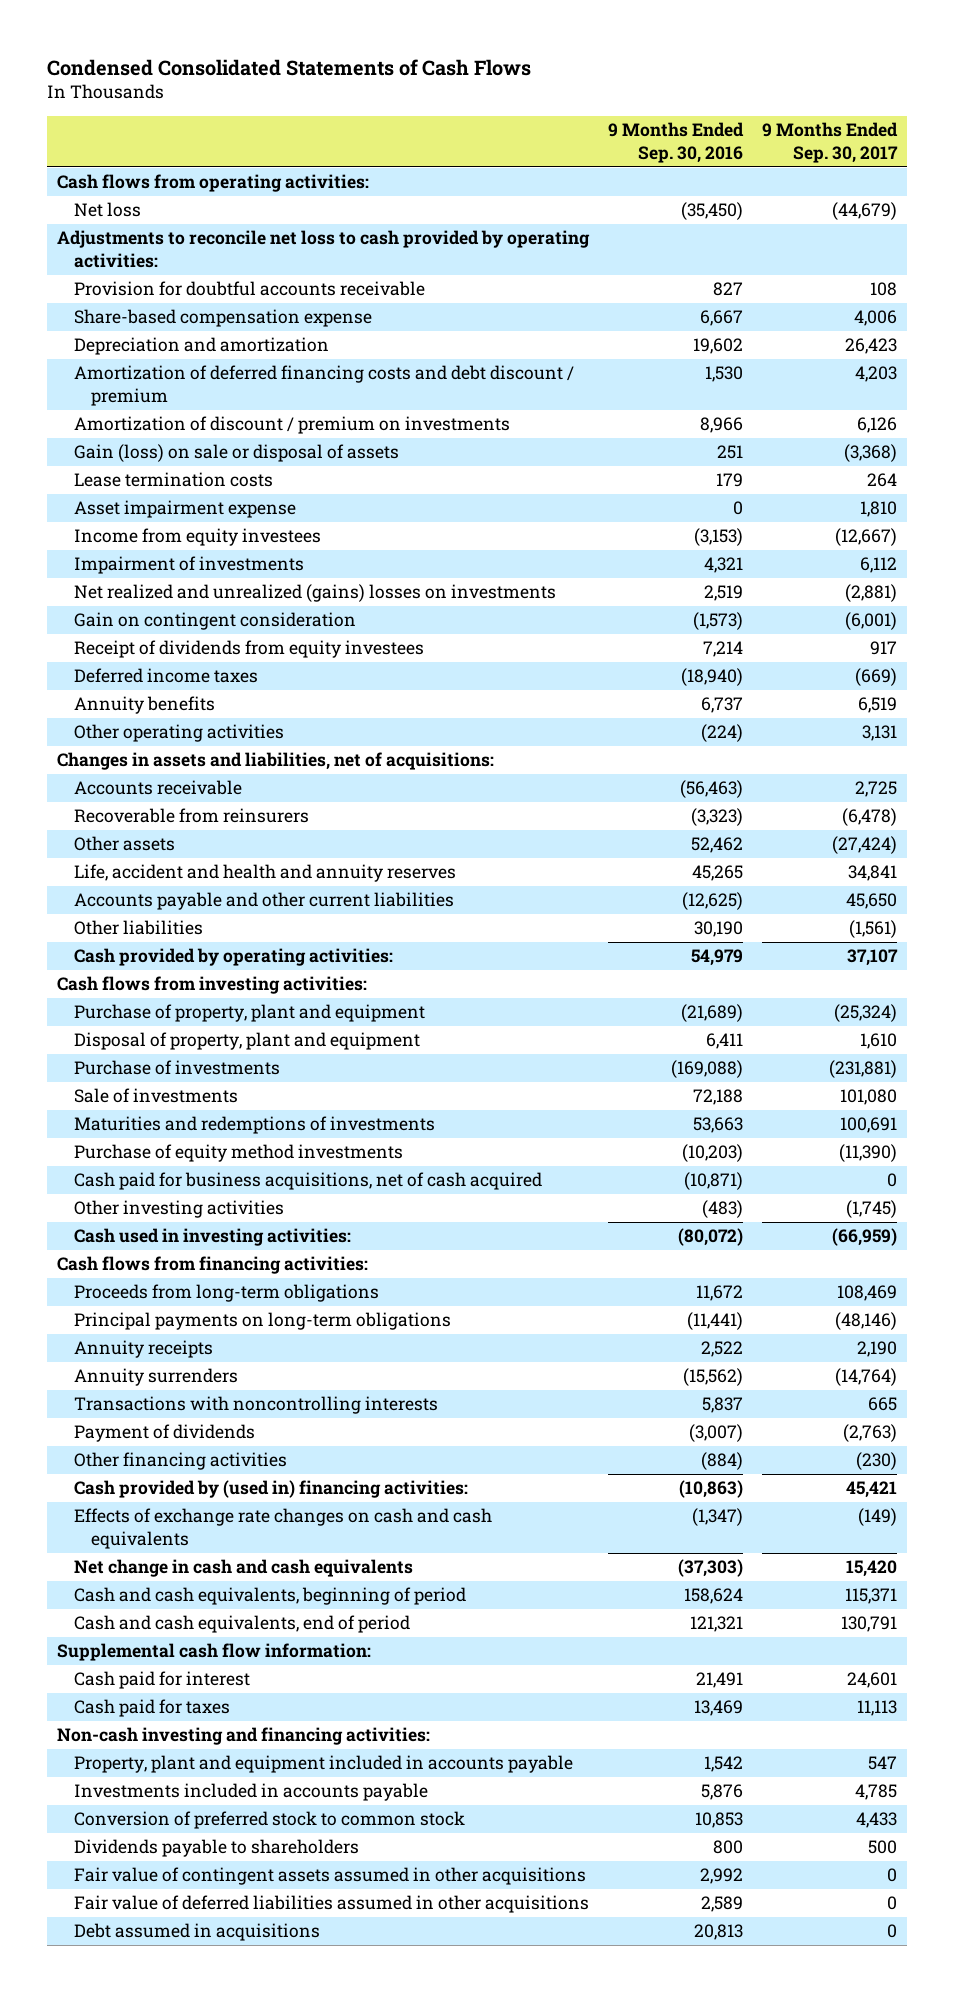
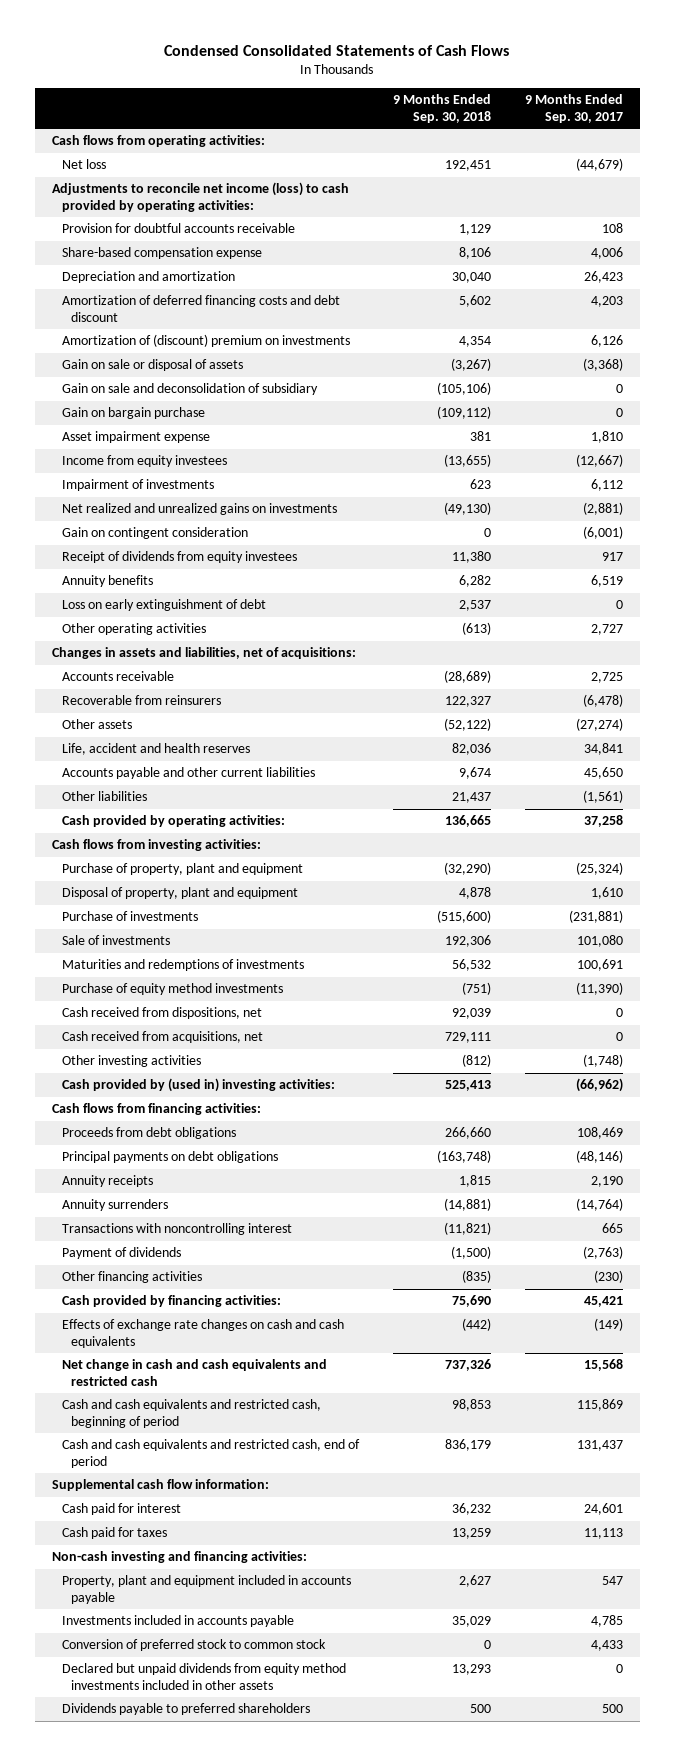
[608,122,745,164] 9 Months Ended Sep. 30, 2016 -> none
none -> [392,94,491,124] 9 Months Ended Sep. 30, 2018
[56,230,590,269] Adjustments to reconcile net loss to cash provided by operating activities: -> [51,182,349,213] Adjustments to reconcile net income (loss) to cash provided by operating activities:
[73,472,273,488] Lease termination costs -> none
[73,365,574,407] Amortization of deferred financing costs and debt discount / premium -> [61,295,340,323] Amortization of deferred financing costs and debt discount
[73,416,510,435] Amortization of discount / premium on investments -> [61,334,350,348] Amortization of (discount) premium on investments
[73,444,399,463] Gain (loss) on sale or disposal of assets -> [61,359,243,372] Gain on sale or disposal of assets
none -> [61,383,318,396] Gain on sale and deconsolidation of subsidiary
none -> [61,407,205,420] Gain on bargain purchase
[73,584,556,603] Net realized and unrealized (gains) losses on investments -> [61,503,337,516] Net realized and unrealized gains on investments
[73,668,258,684] Deferred income taxes -> none
none -> [61,599,266,612] Loss on early extinguishment of debt
[862,725,898,742] 3,131 -> [590,624,623,636] 2,727
[832,836,898,855] (27,424) -> [575,718,623,732] (27,274)
[73,864,456,883] Life, accident and health and annuity reserves -> [61,743,250,756] Life, accident and health reserves
[847,949,899,967] 37,107 -> [583,815,623,828] 37,258
none -> [61,1007,262,1020] Cash received from dispositions, net
[73,1172,542,1191] Cash paid for business acquisitions, net of cash acquired -> [61,1031,263,1044] Cash received from acquisitions, net
[846,1200,898,1219] (1,745) -> [582,1054,623,1068] (1,748)
[73,1228,351,1247] Cash used in investing activities: -> [61,1078,335,1093] Cash provided by (used in) investing activities:
[832,1228,898,1247] (66,959) -> [575,1078,623,1093] (66,962)
[73,1284,379,1303] Proceeds from long-term obligations -> [61,1127,236,1140] Proceeds from debt obligations
[73,1312,451,1331] Principal payments on long-term obligations -> [61,1151,278,1164] Principal payments on debt obligations
[73,1396,438,1415] Transactions with noncontrolling interests -> [61,1223,292,1236] Transactions with noncontrolling interest
[73,1480,468,1499] Cash provided by (used in) financing activities: -> [61,1295,281,1308] Cash provided by financing activities:
[73,1559,413,1578] Net change in cash and cash equivalents -> [61,1359,327,1387] Net change in cash and cash equivalents and restricted cash
[846,1560,898,1578] 15,420 -> [583,1359,623,1372] 15,568
[73,1587,466,1606] Cash and cash equivalents, beginning of period -> [61,1399,321,1429] Cash and cash equivalents and restricted cash, beginning of period
[845,1588,898,1605] 115,371 -> [576,1399,623,1412] 115,869
[73,1615,410,1634] Cash and cash equivalents, end of period -> [61,1439,360,1469] Cash and cash equivalents and restricted cash, end of period
[841,1616,898,1633] 130,791 -> [576,1440,623,1452] 131,437
[73,1867,586,1886] Fair value of contingent assets assumed in other acquisitions -> none
[73,1895,589,1914] Fair value of deferred liabilities assumed in other acquisitions -> none
[73,1923,320,1942] Debt assumed in acquisitions -> none
none -> [61,1663,346,1691] Declared but unpaid dividends from equity method investments included in other assets
[73,1839,359,1858] Dividends payable to shareholders -> [61,1703,310,1716] Dividends payable to preferred shareholders

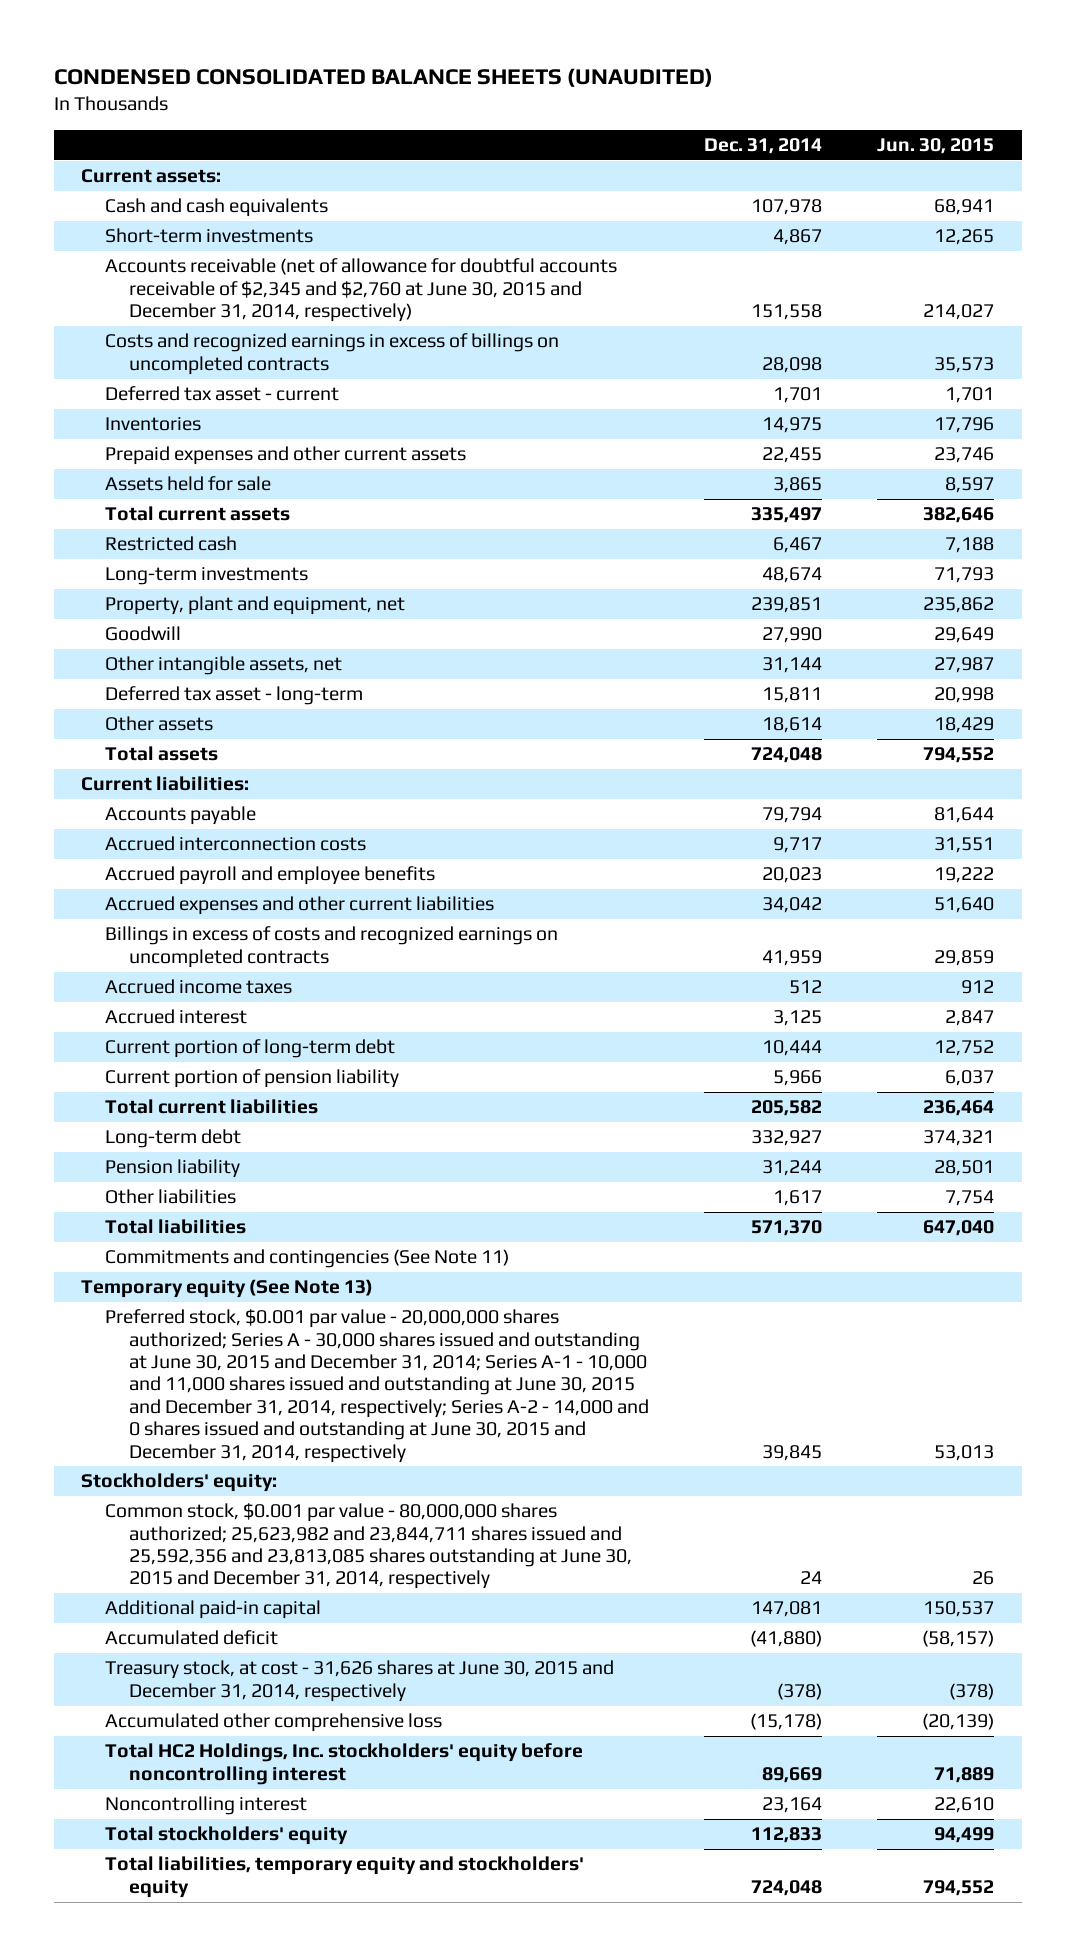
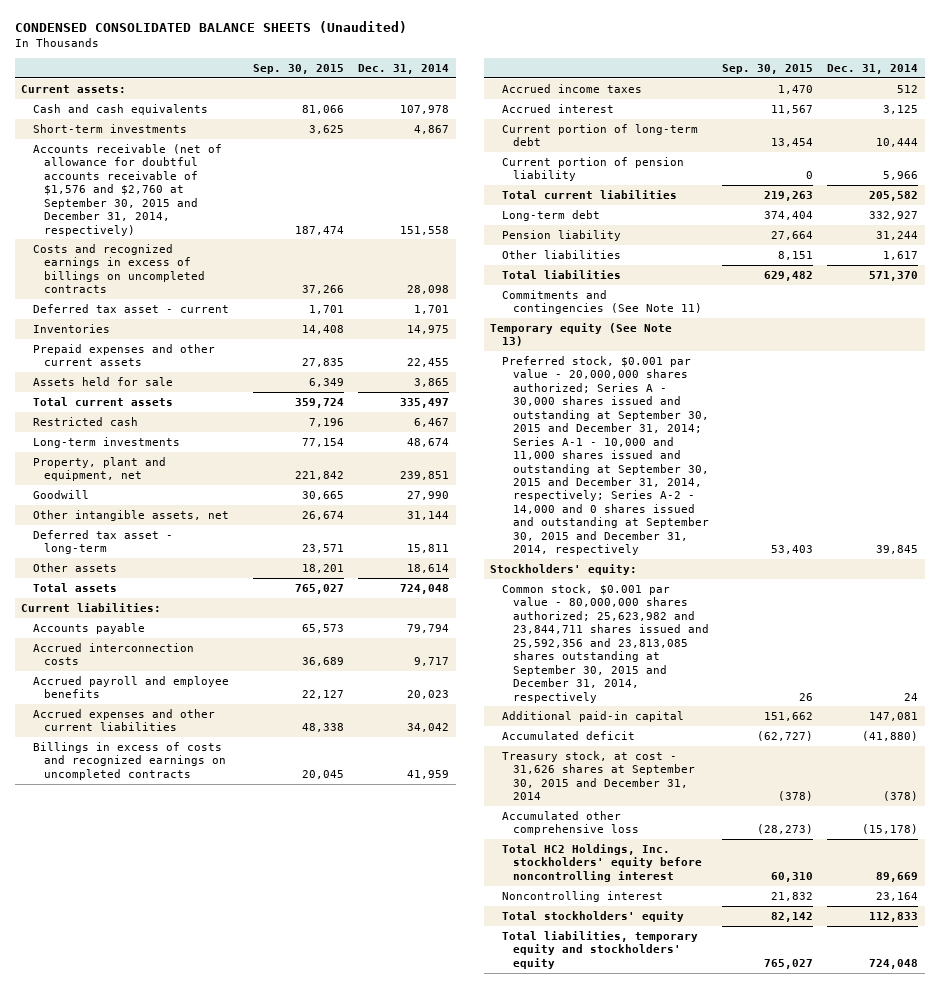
[53,67,713,87] CONDENSED CONSOLIDATED BALANCE SHEETS (UNAUDITED) -> [14,20,407,33] CONDENSED CONSOLIDATED BALANCE SHEETS (Unaudited)
[877,137,995,154] Jun. 30, 2015 -> none
none -> [253,63,345,74] Sep. 30, 2015
[105,258,618,323] Accounts receivable (net of allowance for doubtful accounts receivable of $2,345 and $2,760 at June 30, 2015 and December 31, 2014, respectively) -> [32,143,222,236] Accounts receivable (net of allowance for doubtful accounts receivable of $1,576 and $2,760 at September 30, 2015 and December 31, 2014, respectively)
[105,1309,650,1463] Preferred stock, $0.001 par value - 20,000,000 shares authorized; Series A - 30,000 shares issued and outstanding at June 30, 2015 and December 31, 2014; Series A-1 - 10,000 and 11,000 shares issued and outstanding at June 30, 2015 and December 31, 2014, respectively; Series A-2 - 14,000 and 0 shares issued and outstanding at June 30, 2015 and December 31, 2014, respectively -> [501,355,709,556] Preferred stock, $0.001 par value - 20,000,000 shares authorized; Series A - 30,000 shares issued and outstanding at September 30, 2015 and December 31, 2014; Series A-1 - 10,000 and 11,000 shares issued and outstanding at September 30, 2015 and December 31, 2014, respectively; Series A-2 - 14,000 and 0 shares issued and outstanding at September 30, 2015 and December 31, 2014, respectively
[105,1503,633,1590] Common stock, $0.001 par value - 80,000,000 shares authorized; 25,623,982 and 23,844,711 shares issued and 25,592,356 and 23,813,085 shares outstanding at June 30, 2015 and December 31, 2014, respectively -> [501,583,709,703] Common stock, $0.001 par value - 80,000,000 shares authorized; 25,623,982 and 23,844,711 shares issued and 25,592,356 and 23,813,085 shares outstanding at September 30, 2015 and December 31, 2014, respectively
[105,1660,615,1702] Treasury stock, at cost - 31,626 shares at June 30, 2015 and December 31, 2014, respectively -> [501,750,695,801] Treasury stock, at cost - 31,626 shares at September 30, 2015 and December 31, 2014

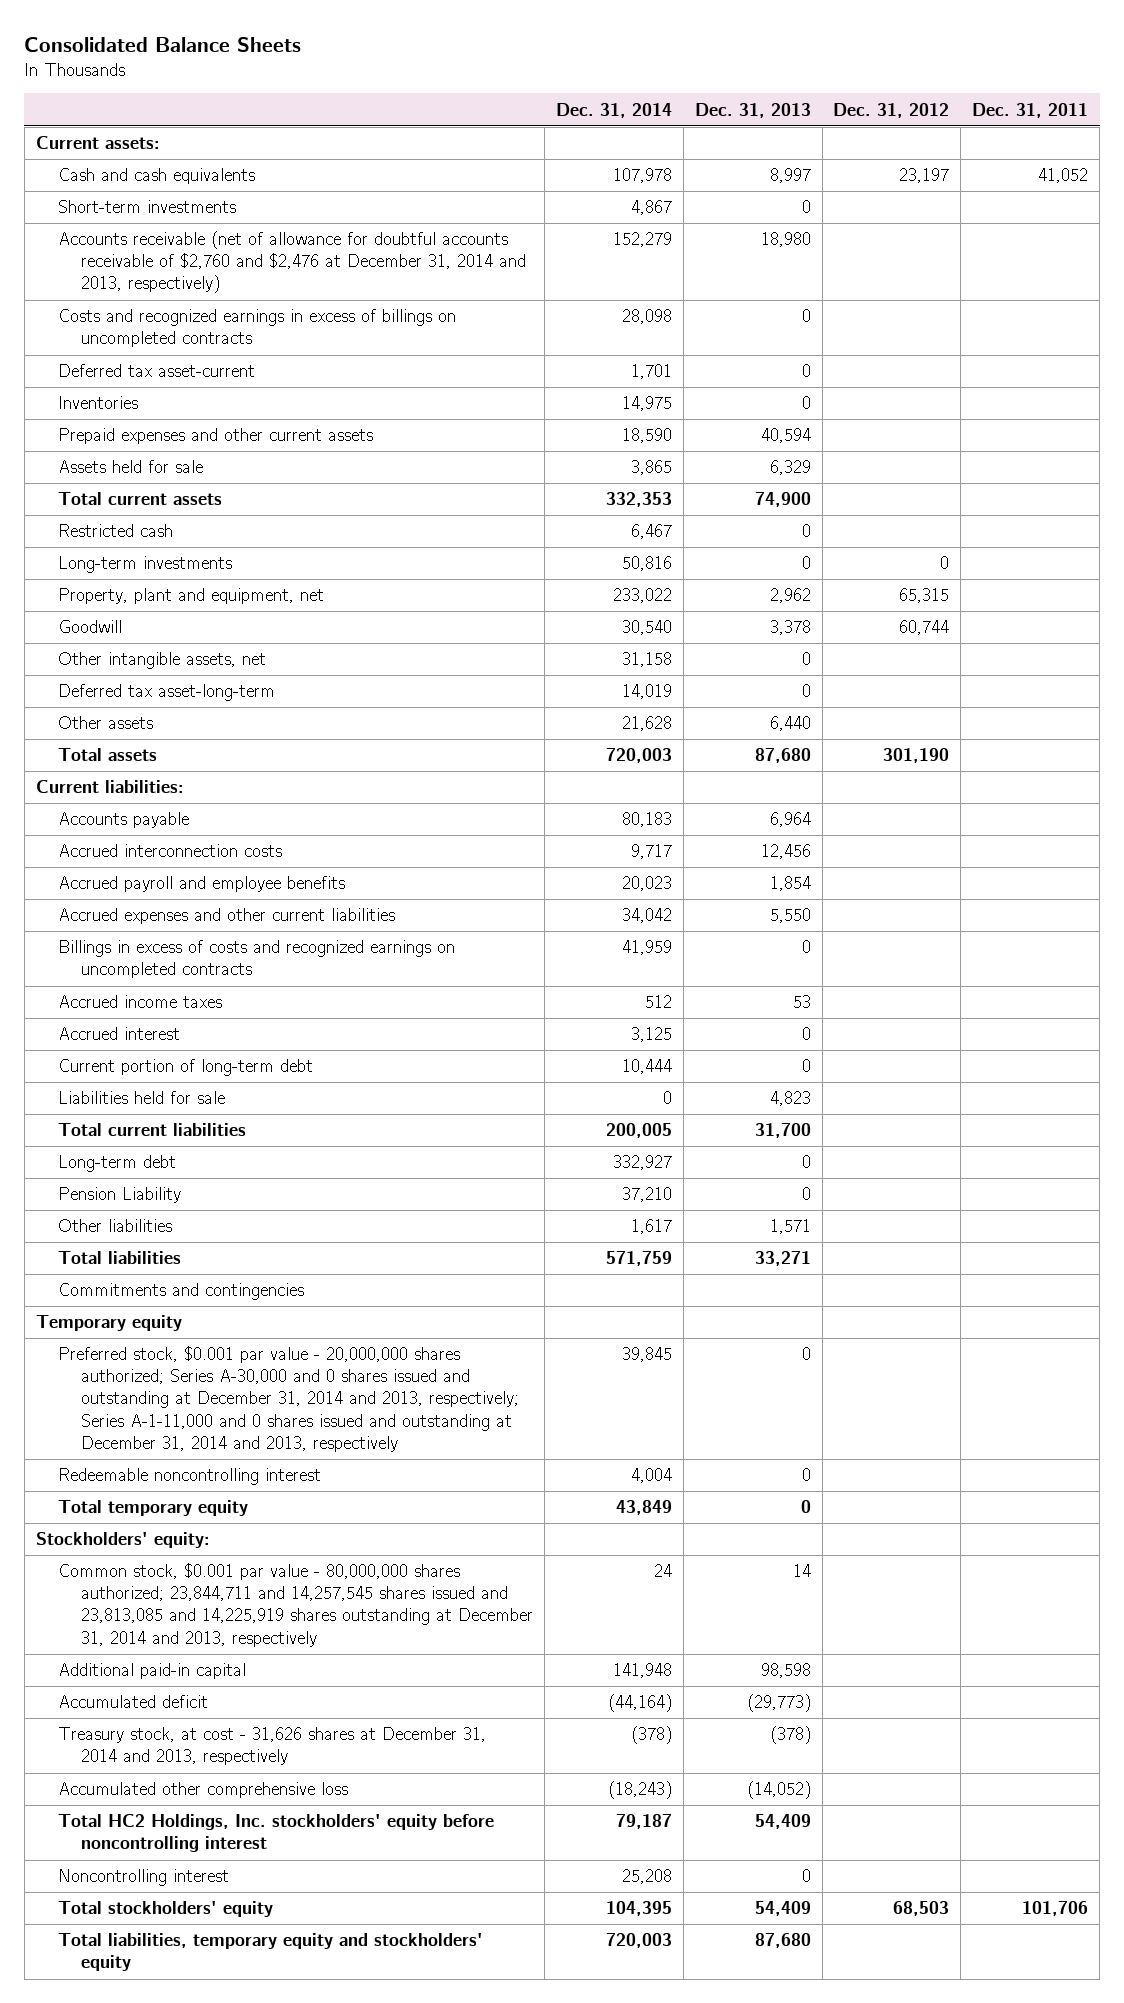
[14,20,407,33] CONDENSED CONSOLIDATED BALANCE SHEETS (Unaudited) -> [24,36,302,52] Consolidated Balance Sheets
[253,63,345,74] Sep. 30, 2015 -> none
none -> [694,102,811,118] Dec. 31, 2013
none -> [833,102,950,118] Dec. 31, 2012
none -> [972,102,1089,118] Dec. 31, 2011
[32,143,222,236] Accounts receivable (net of allowance for doubtful accounts receivable of $1,576 and $2,760 at September 30, 2015 and December 31, 2014, respectively) -> [58,231,526,294] Accounts receivable (net of allowance for doubtful accounts receivable of $2,760 and $2,476 at December 31, 2014 and 2013, respectively)
[399,225,449,235] 151,558 -> [612,232,672,248] 152,279
[32,303,229,313] Deferred tax asset - current -> [58,364,256,378] Deferred tax asset-current
[406,358,449,368] 22,455 -> [621,428,672,444] 18,590
[399,397,449,408] 335,497 -> [605,492,672,508] 332,353
[406,437,449,447] 48,674 -> [621,556,672,572] 50,816
[399,471,449,481] 239,851 -> [612,588,672,604] 233,022
[406,490,449,500] 27,990 -> [621,620,672,636] 30,540
[406,510,449,520] 31,144 -> [621,652,672,668] 31,158
[32,529,173,555] Deferred tax asset - long-term -> [58,684,276,702] Deferred tax asset-long-term
[406,544,449,554] 15,811 -> [621,684,672,700] 14,019
[406,563,449,573] 18,614 -> [621,716,672,732] 21,628
[399,583,449,594] 724,048 -> [605,748,672,764] 720,003
[406,623,449,633] 79,794 -> [621,812,672,828] 80,183
[501,156,684,182] Current portion of pension liability -> none
none -> [58,1091,226,1105] Liabilities held for sale
[868,190,918,201] 205,582 -> [605,1123,672,1139] 200,005
[501,229,621,241] Pension liability -> [58,1187,182,1204] Pension Liability
[875,230,918,240] 31,244 -> [621,1187,672,1203] 37,210
[868,270,918,281] 571,370 -> [605,1251,672,1267] 571,759
[501,289,702,315] Commitments and contingencies (See Note 11) -> [58,1283,305,1301] Commitments and contingencies
[490,322,673,347] Temporary equity (See Note 13) -> [35,1315,182,1332] Temporary equity
[501,355,709,556] Preferred stock, $0.001 par value - 20,000,000 shares authorized; Series A - 30,000 shares issued and outstanding at September 30, 2015 and December 31, 2014; Series A-1 - 10,000 and 11,000 shares issued and outstanding at September 30, 2015 and December 31, 2014, respectively; Series A-2 - 14,000 and 0 shares issued and outstanding at September 30, 2015 and December 31, 2014, respectively -> [58,1346,519,1452] Preferred stock, $0.001 par value - 20,000,000 shares authorized; Series A-30,000 and 0 shares issued and outstanding at December 31, 2014 and 2013, respectively; Series A-1-11,000 and 0 shares issued and outstanding at December 31, 2014 and 2013, respectively
none -> [58,1468,322,1486] Redeemable noncontrolling interest
none -> [58,1500,249,1517] Total temporary equity
[501,583,709,703] Common stock, $0.001 par value - 80,000,000 shares authorized; 25,623,982 and 23,844,711 shares issued and 25,592,356 and 23,813,085 shares outstanding at September 30, 2015 and December 31, 2014, respectively -> [58,1563,533,1647] Common stock, $0.001 par value - 80,000,000 shares authorized; 23,844,711 and 14,257,545 shares issued and 23,813,085 and 14,225,919 shares outstanding at December 31, 2014 and 2013, respectively
[868,711,918,721] 147,081 -> [612,1663,672,1679] 141,948
[861,730,918,741] (41,880) -> [607,1694,672,1713] (44,164)
[501,750,695,801] Treasury stock, at cost - 31,626 shares at September 30, 2015 and December 31, 2014 -> [58,1727,487,1766] Treasury stock, at cost - 31,626 shares at December 31, 2014 and 2013, respectively
[861,824,918,835] (15,178) -> [607,1781,672,1800] (18,243)
[875,871,918,882] 89,669 -> [615,1814,672,1830] 79,187
[875,891,918,901] 23,164 -> [621,1869,672,1885] 25,208
[868,911,918,922] 112,833 -> [605,1901,672,1917] 104,395
[868,958,918,969] 724,048 -> [605,1933,672,1949] 720,003

